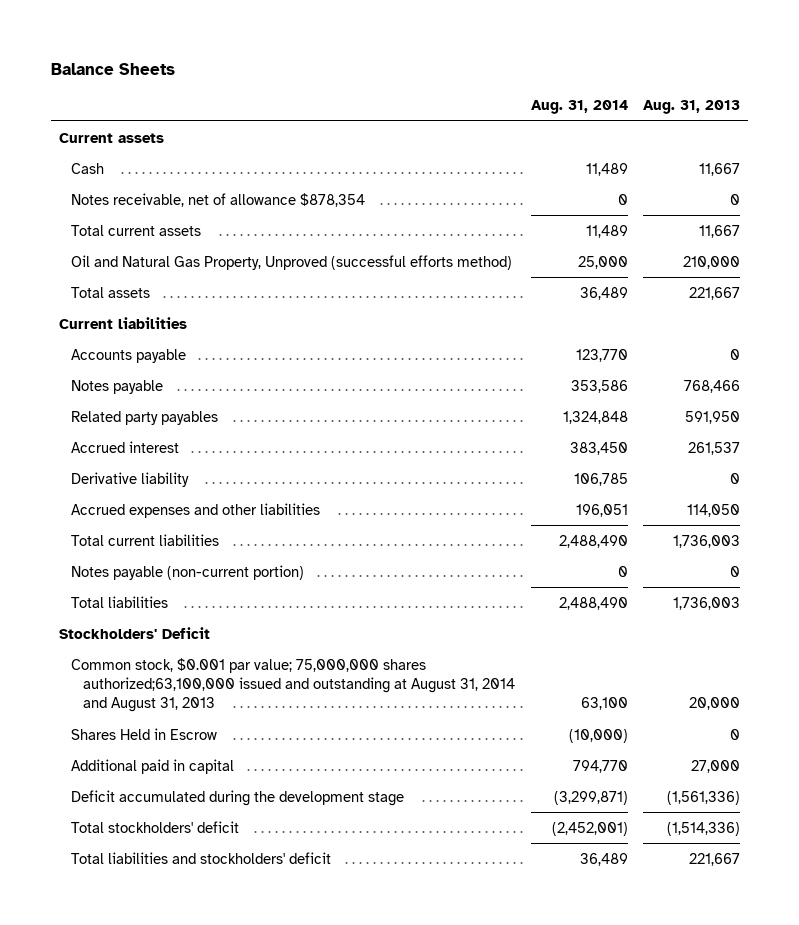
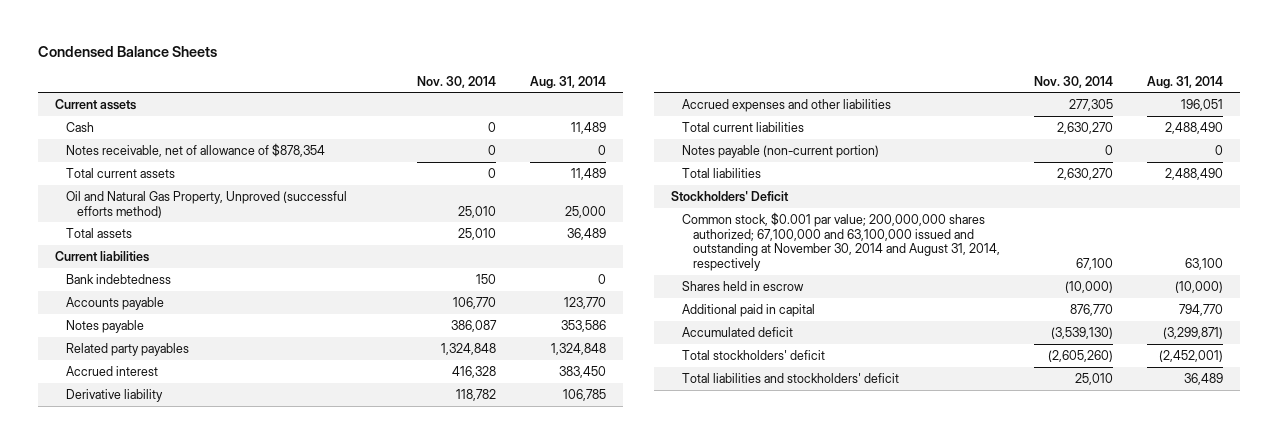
[51,62,176,75] Balance Sheets -> [37,46,217,58] Condensed Balance Sheets
[643,100,741,115] Aug. 31, 2013 -> none
none -> [417,75,497,88] Nov. 30, 2014
[71,192,366,207] Notes receivable, net of allowance $878,354 -> [65,142,325,157] Notes receivable, net of allowance of $878,354
none -> [65,273,171,284] Bank indebtedness
[71,657,516,713] Common stock, $0.001 par value; 75,000,000 shares authorized;63,100,000 issued and outstanding at August 31, 2014 and August 31, 2013 -> [682,211,1001,271] Common stock, $0.001 par value; 200,000,000 shares authorized; 67,100,000 and 63,100,000 issued and outstanding at November 30, 2014 and August 31, 2014, respectively
[71,727,218,740] Shares Held in Escrow -> [682,280,805,291] Shares held in escrow
[71,789,405,806] Deficit accumulated during the development stage -> [682,326,794,337] Accumulated deficit

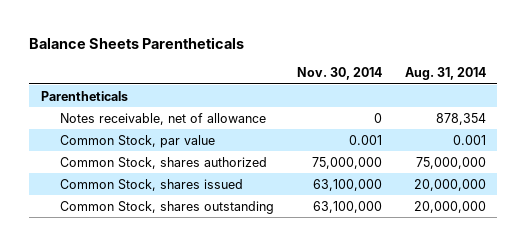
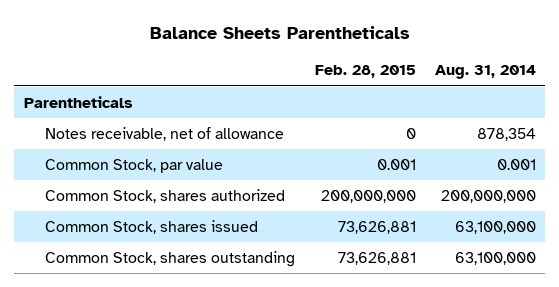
[296,67,382,81] Nov. 30, 2014 -> none
none -> [314,65,416,79] Feb. 28, 2015
[415,156,486,169] 75,000,000 -> [440,190,536,204] 200,000,000
[413,178,486,191] 20,000,000 -> [454,221,536,235] 63,100,000
[413,200,486,213] 20,000,000 -> [454,252,536,266] 63,100,000

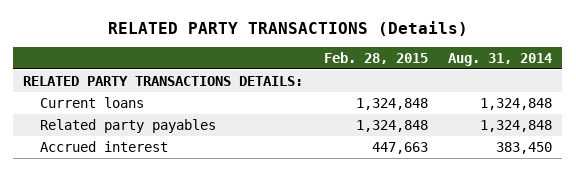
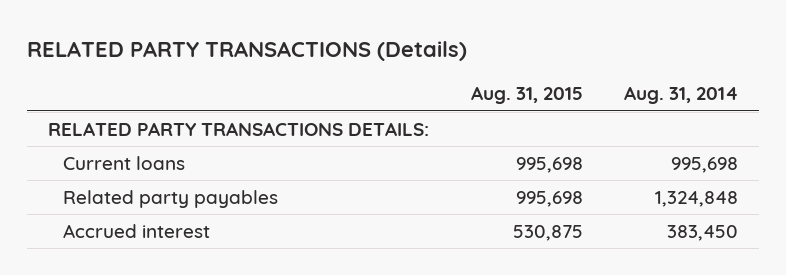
[323,51,428,64] Feb. 28, 2015 -> none
none -> [470,86,583,105] Aug. 31, 2015
[480,97,553,110] 1,324,848 -> [670,156,738,173] 995,698

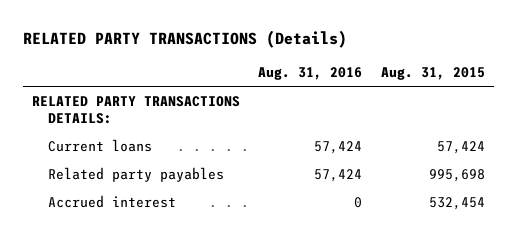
[623,86,738,105] Aug. 31, 2014 -> none
none -> [258,67,363,81] Aug. 31, 2016
[515,156,583,173] 995,698 -> [436,140,485,154] 57,424
[512,224,583,241] 530,875 -> [428,196,485,210] 532,454

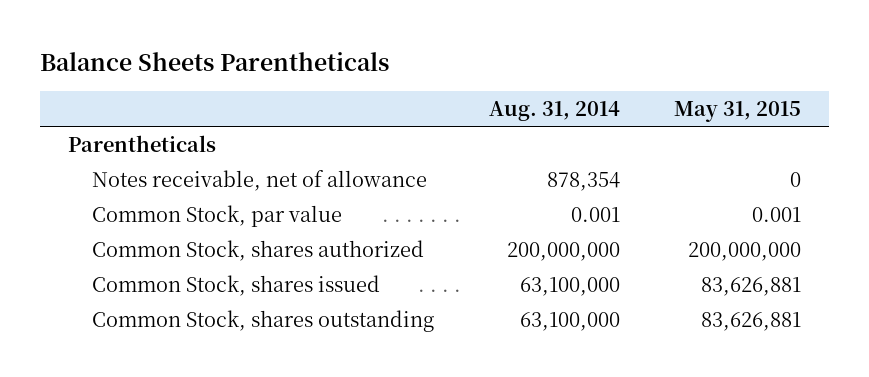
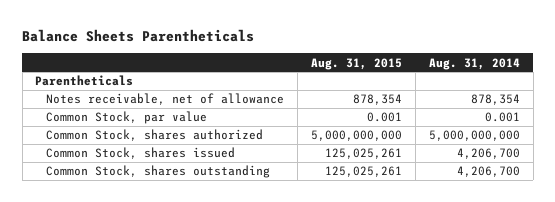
[674,100,802,122] May 31, 2015 -> none
none -> [311,57,403,70] Aug. 31, 2015
[506,241,620,261] 200,000,000 -> [428,130,520,142] 5,000,000,000
[519,276,620,296] 63,100,000 -> [456,148,520,160] 4,206,700
[519,311,620,331] 63,100,000 -> [456,166,520,178] 4,206,700

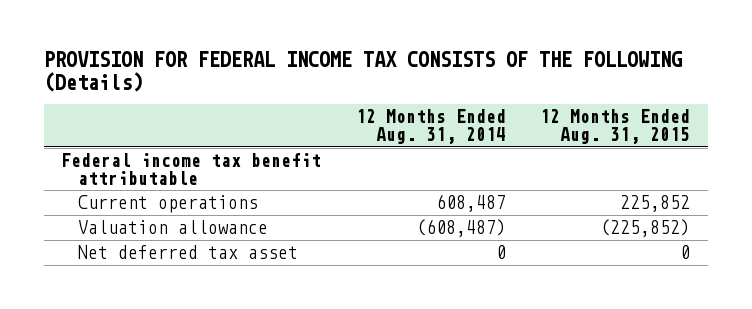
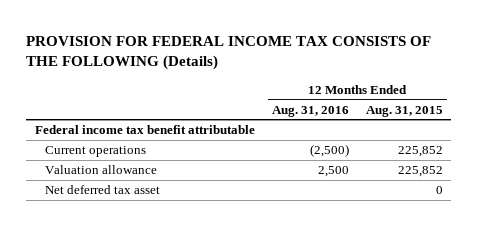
[355,109,506,144] 12 Months Ended Aug. 31, 2014 -> none
none -> [271,105,349,117] Aug. 31, 2016
[600,219,691,238] (225,852) -> [397,166,443,178] 225,852

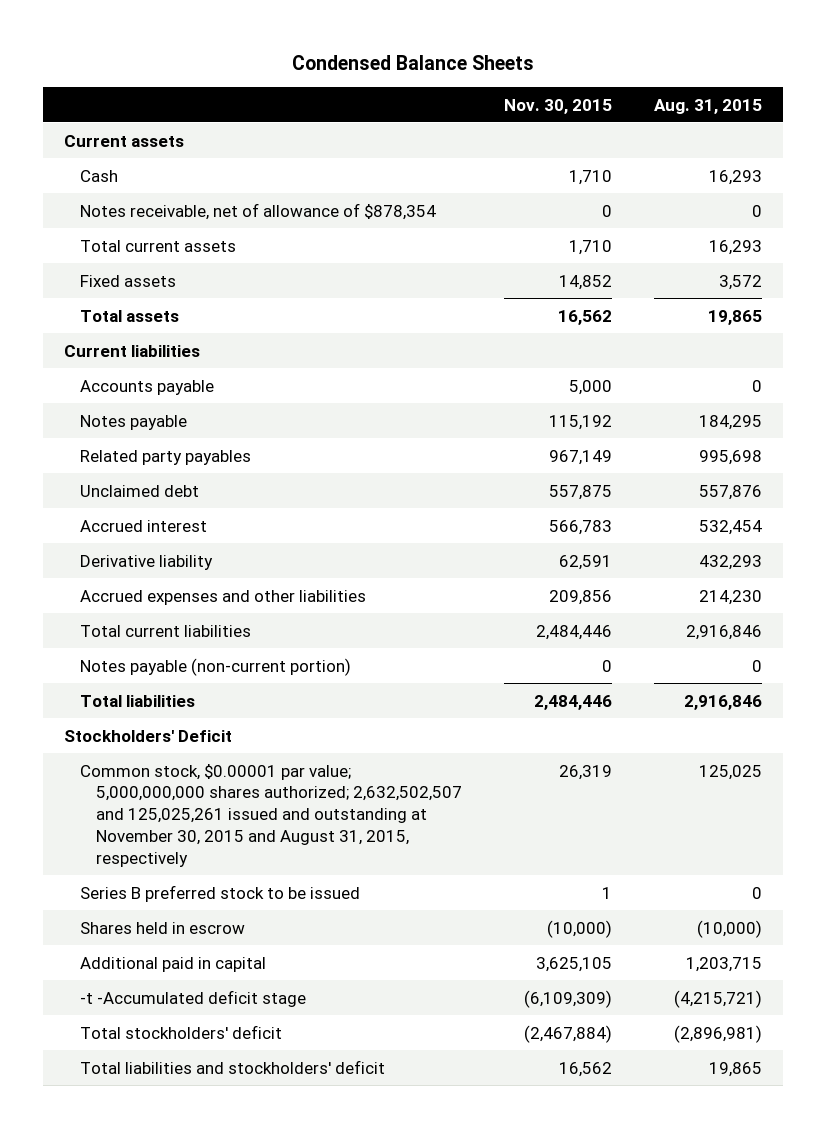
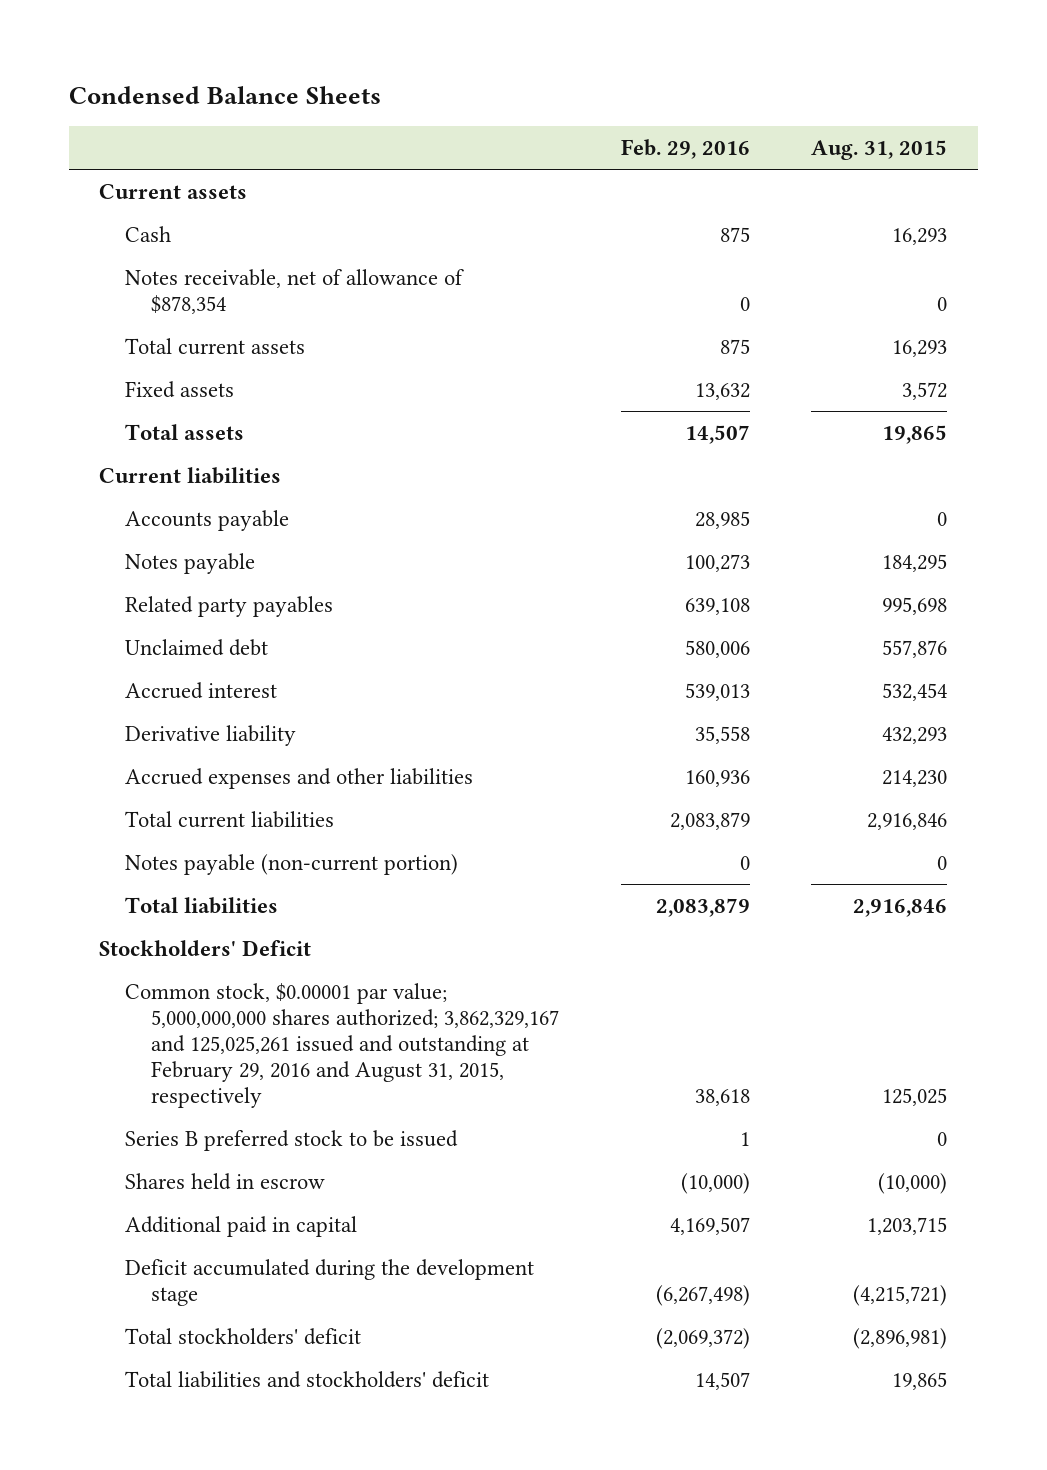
[503,98,612,114] Nov. 30, 2015 -> none
none -> [620,139,750,160] Feb. 29, 2016
[80,763,462,867] Common stock, $0.00001 par value; 5,000,000,000 shares authorized; 2,632,502,507 and 125,025,261 issued and outstanding at November 30, 2015 and August 31, 2015, respectively -> [125,983,560,1108] Common stock, $0.00001 par value; 5,000,000,000 shares authorized; 3,862,329,167 and 125,025,261 issued and outstanding at February 29, 2016 and August 31, 2015, respectively
[80,989,307,1007] -t -Accumulated deficit stage -> [125,1259,535,1306] Deficit accumulated during the development stage

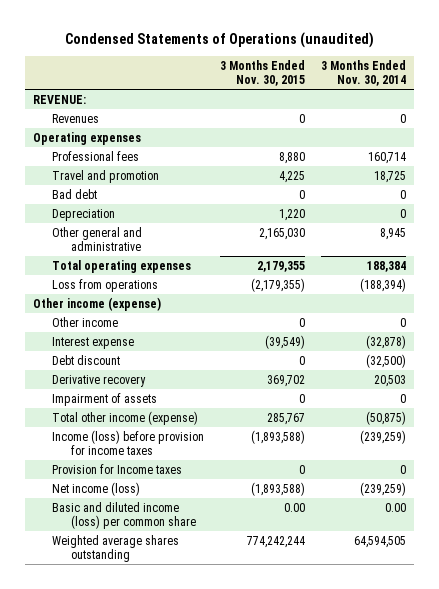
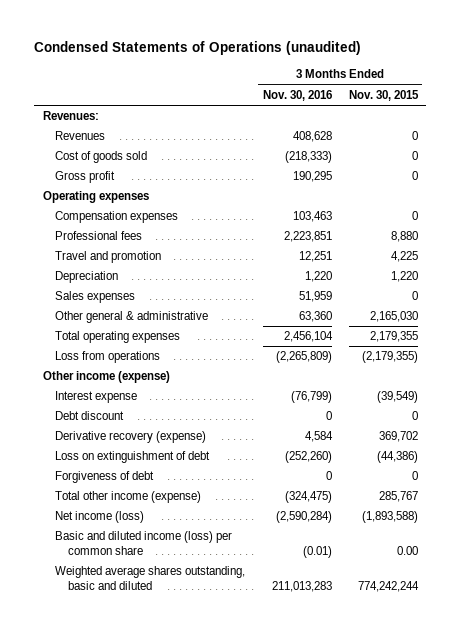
[321,59,407,87] 3 Months Ended Nov. 30, 2014 -> none
none -> [262,89,332,101] Nov. 30, 2016
[33,94,87,104] REVENUE: -> [42,111,99,121] Revenues:
none -> [55,151,148,164] Cost of goods sold
none -> [55,171,116,184] Gross profit
none -> [55,211,179,224] Compensation expenses
[51,188,97,199] Bad debt -> none
none -> [55,291,136,304] Sales expenses
[51,226,142,252] Other general and administrative -> [55,311,209,324] Other general & administrative
[51,316,118,327] Other income -> none
[51,392,157,406] Impairment of assets -> none
[51,374,146,387] Derivative recovery -> [55,431,207,444] Derivative recovery (expense)
none -> [55,451,211,464] Loss on extinguishment of debt
none -> [55,471,155,484] Forgiveness of debt
[51,429,204,456] Income (loss) before provision for income taxes -> none
[51,463,182,474] Provision for Income taxes -> none
[51,534,179,563] Weighted average shares outstanding -> [55,566,246,590] Weighted average shares outstanding, basic and diluted

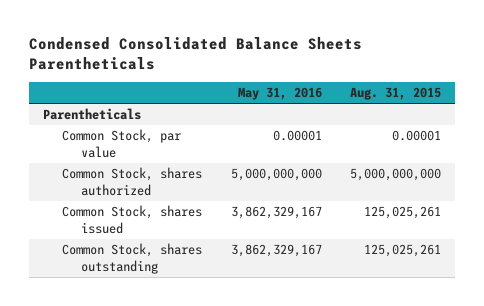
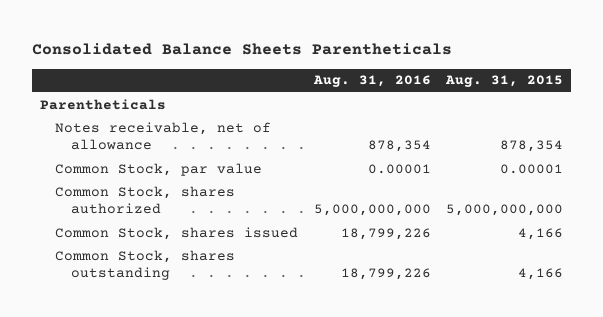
[28,36,362,70] Condensed Consolidated Balance Sheets Parentheticals -> [31,43,452,56] Consolidated Balance Sheets Parentheticals
[237,87,322,101] May 31, 2016 -> none
none -> [312,75,431,88] Aug. 31, 2016
none -> [55,121,272,151] Notes receivable, net of allowance
[364,206,442,220] 125,025,261 -> [518,227,564,240] 4,166
[364,244,442,258] 125,025,261 -> [518,268,564,281] 4,166

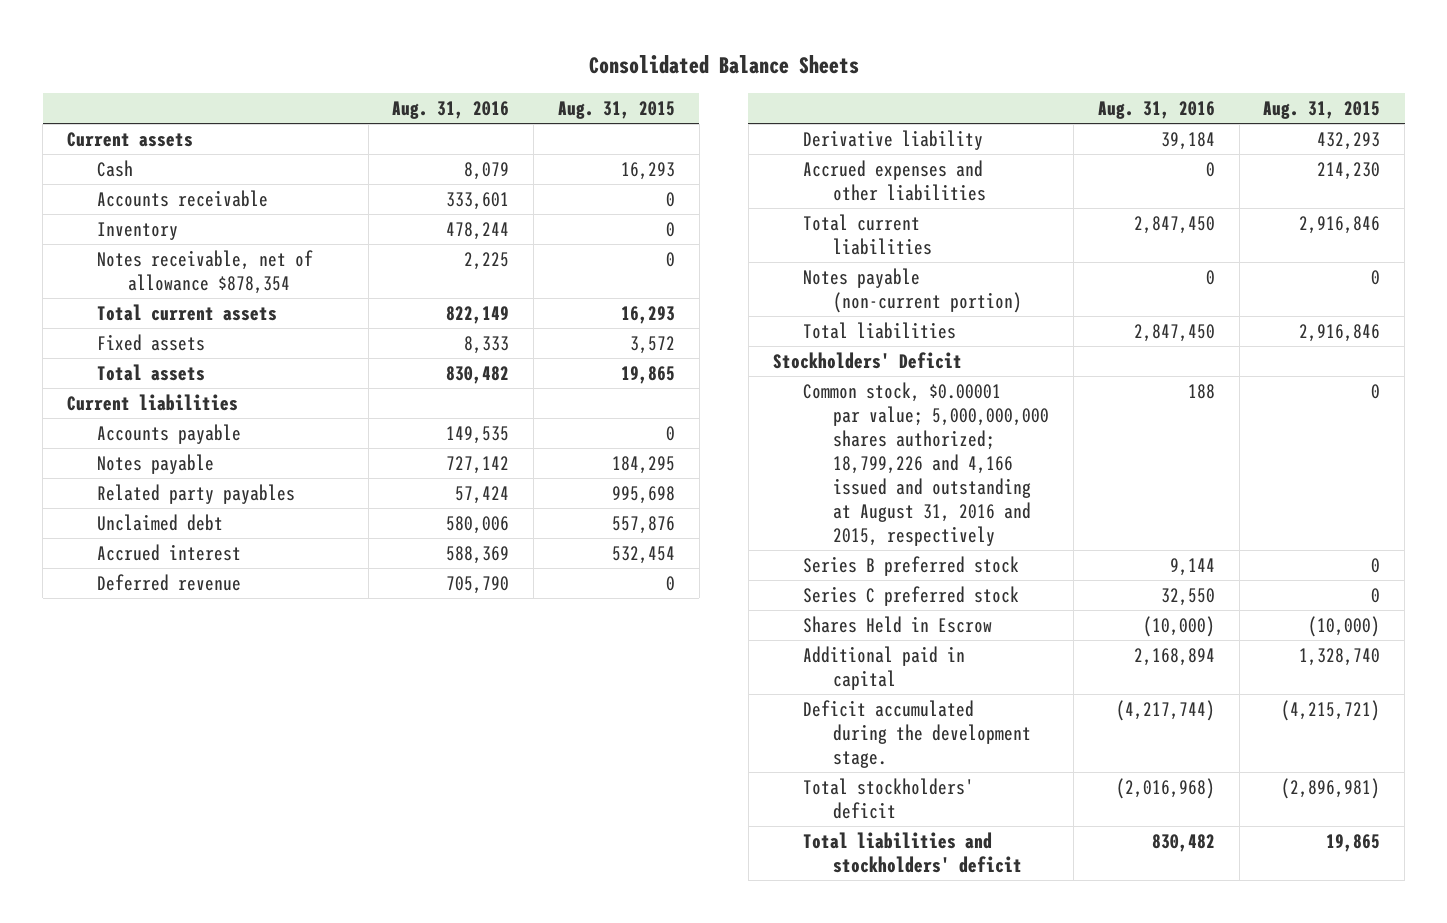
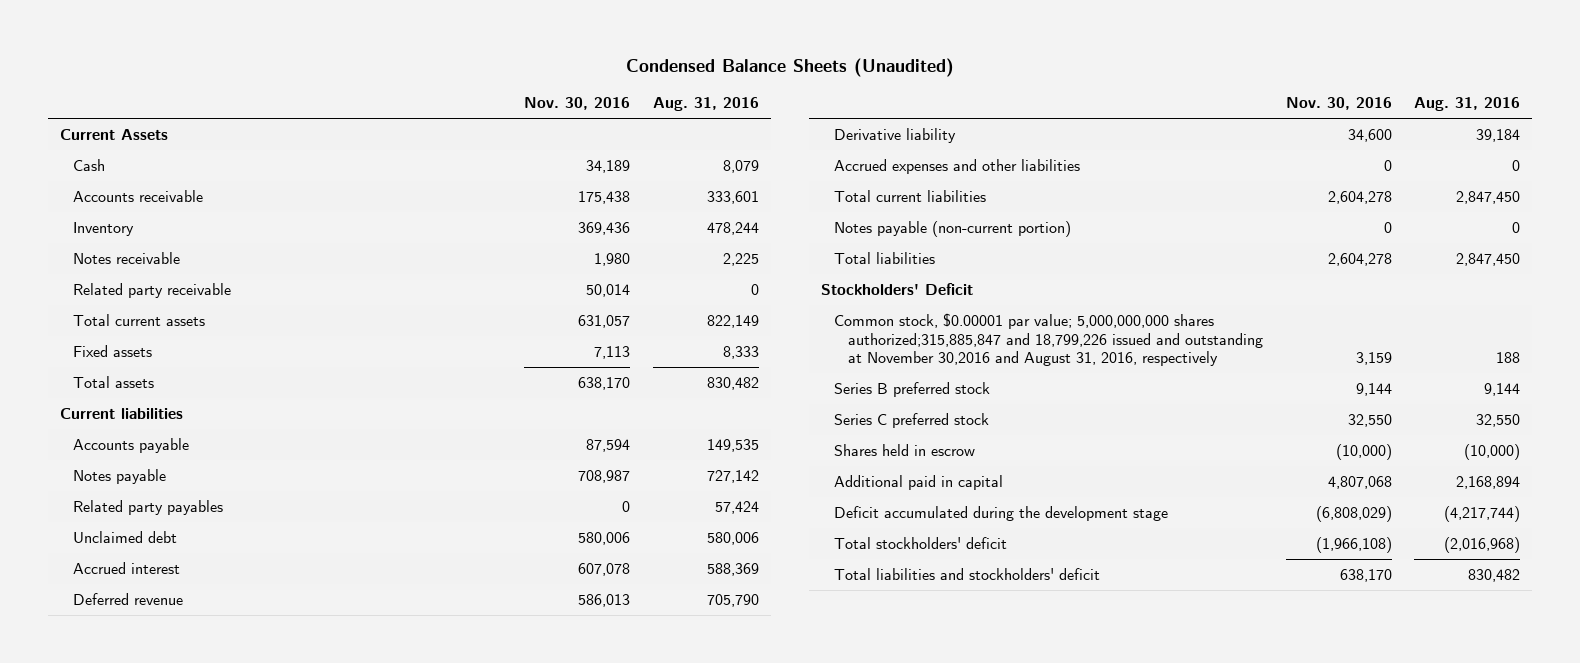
[588,55,859,75] Consolidated Balance Sheets -> [625,58,954,78] Condensed Balance Sheets (Unaudited)
[557,101,675,120] Aug. 31, 2015 -> none
none -> [524,97,631,111] Nov. 30, 2016
[67,131,194,147] Current assets -> [59,128,168,140] Current Assets
[97,249,314,295] Notes receivable, net of allowance $878,354 -> [73,251,181,264] Notes receivable
none -> [73,282,232,298] Related party receivable
[802,381,1050,547] Common stock, $0.00001 par value; 5,000,000,000 shares authorized; 18,799,226 and 4,166 issued and outstanding at August 31, 2016 and 2015, respectively -> [834,312,1263,367] Common stock, $0.00001 par value; 5,000,000,000 shares authorized;315,885,847 and 18,799,226 issued and outstanding at November 30,2016 and August 31, 2016, respectively
[802,615,992,633] Shares Held in Escrow -> [834,443,976,456] Shares held in escrow
[802,699,1032,769] Deficit accumulated during the development stage. -> [834,505,1169,521] Deficit accumulated during the development stage

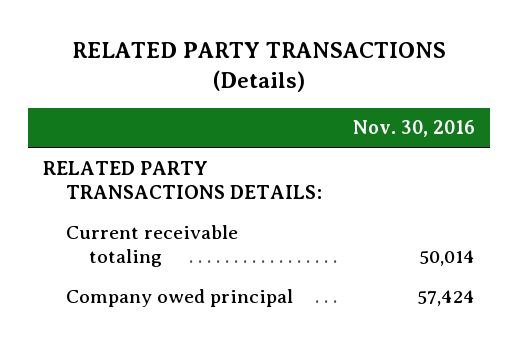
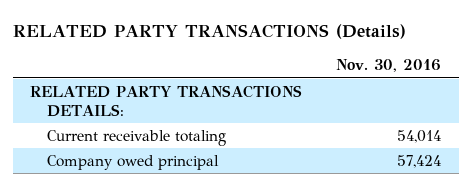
[418,249,475,266] 50,014 -> [397,129,442,143] 54,014

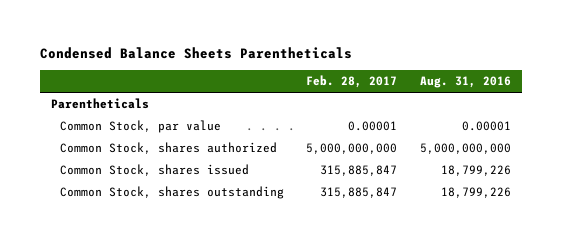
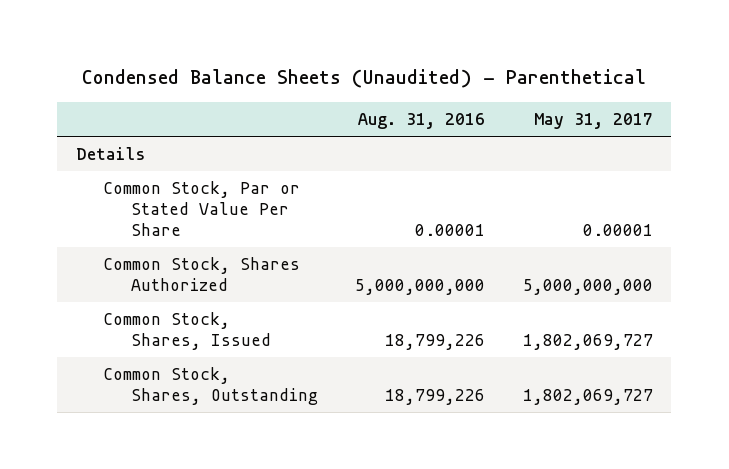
[40,47,353,60] Condensed Balance Sheets Parentheticals -> [82,69,647,89] Condensed Balance Sheets (Unaudited) - Parenthetical
[306,75,398,89] Feb. 28, 2017 -> none
none -> [533,113,653,130] May 31, 2017
[51,98,150,110] Parentheticals -> none
none -> [75,147,145,161] Details
[60,120,222,134] Common Stock, par value -> [103,181,301,236] Common Stock, Par or Stated Value Per Share
[60,142,278,155] Common Stock, shares authorized -> [103,257,301,292] Common Stock, Shares Authorized
[60,164,250,177] Common Stock, shares issued -> [103,312,271,351] Common Stock, Shares, Issued
[60,186,285,200] Common Stock, shares outstanding -> [103,367,318,406] Common Stock, Shares, Outstanding

